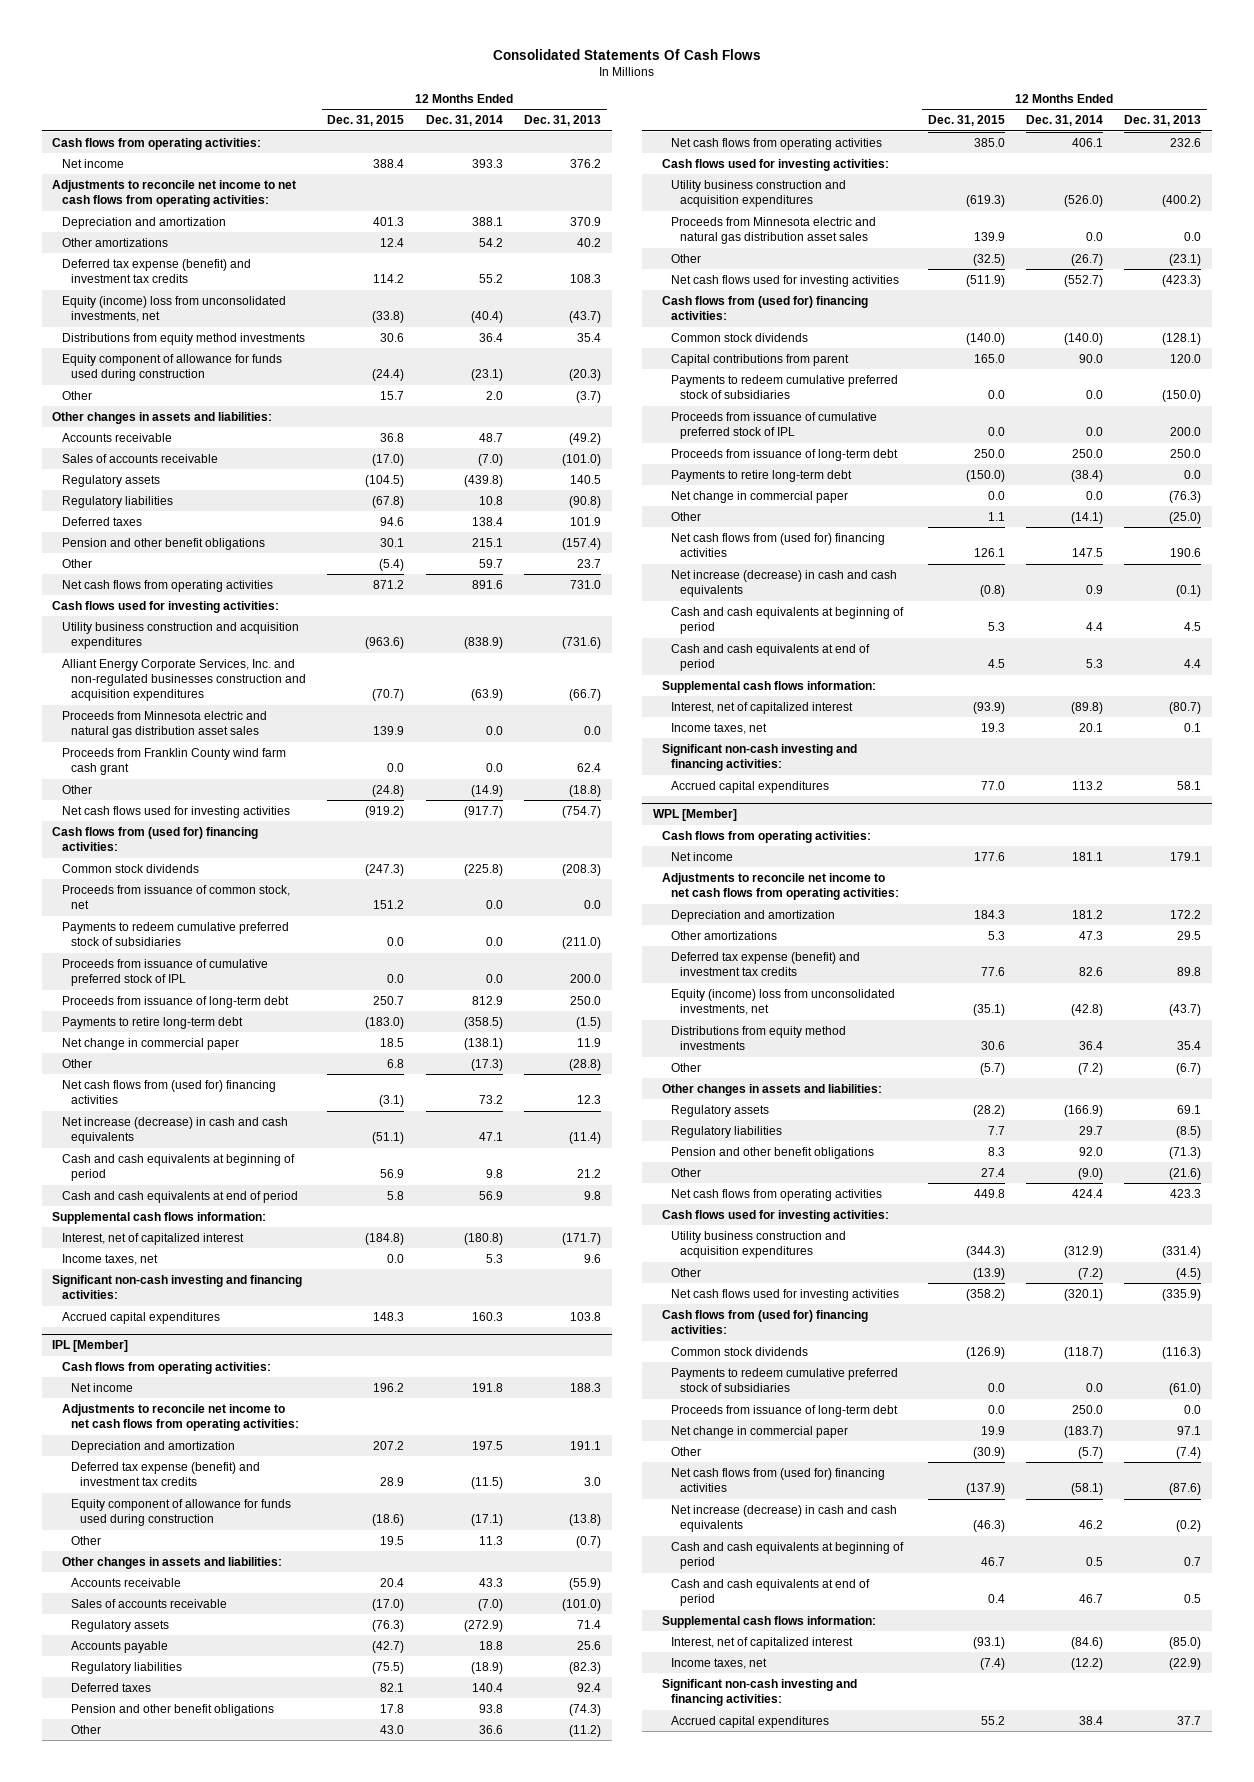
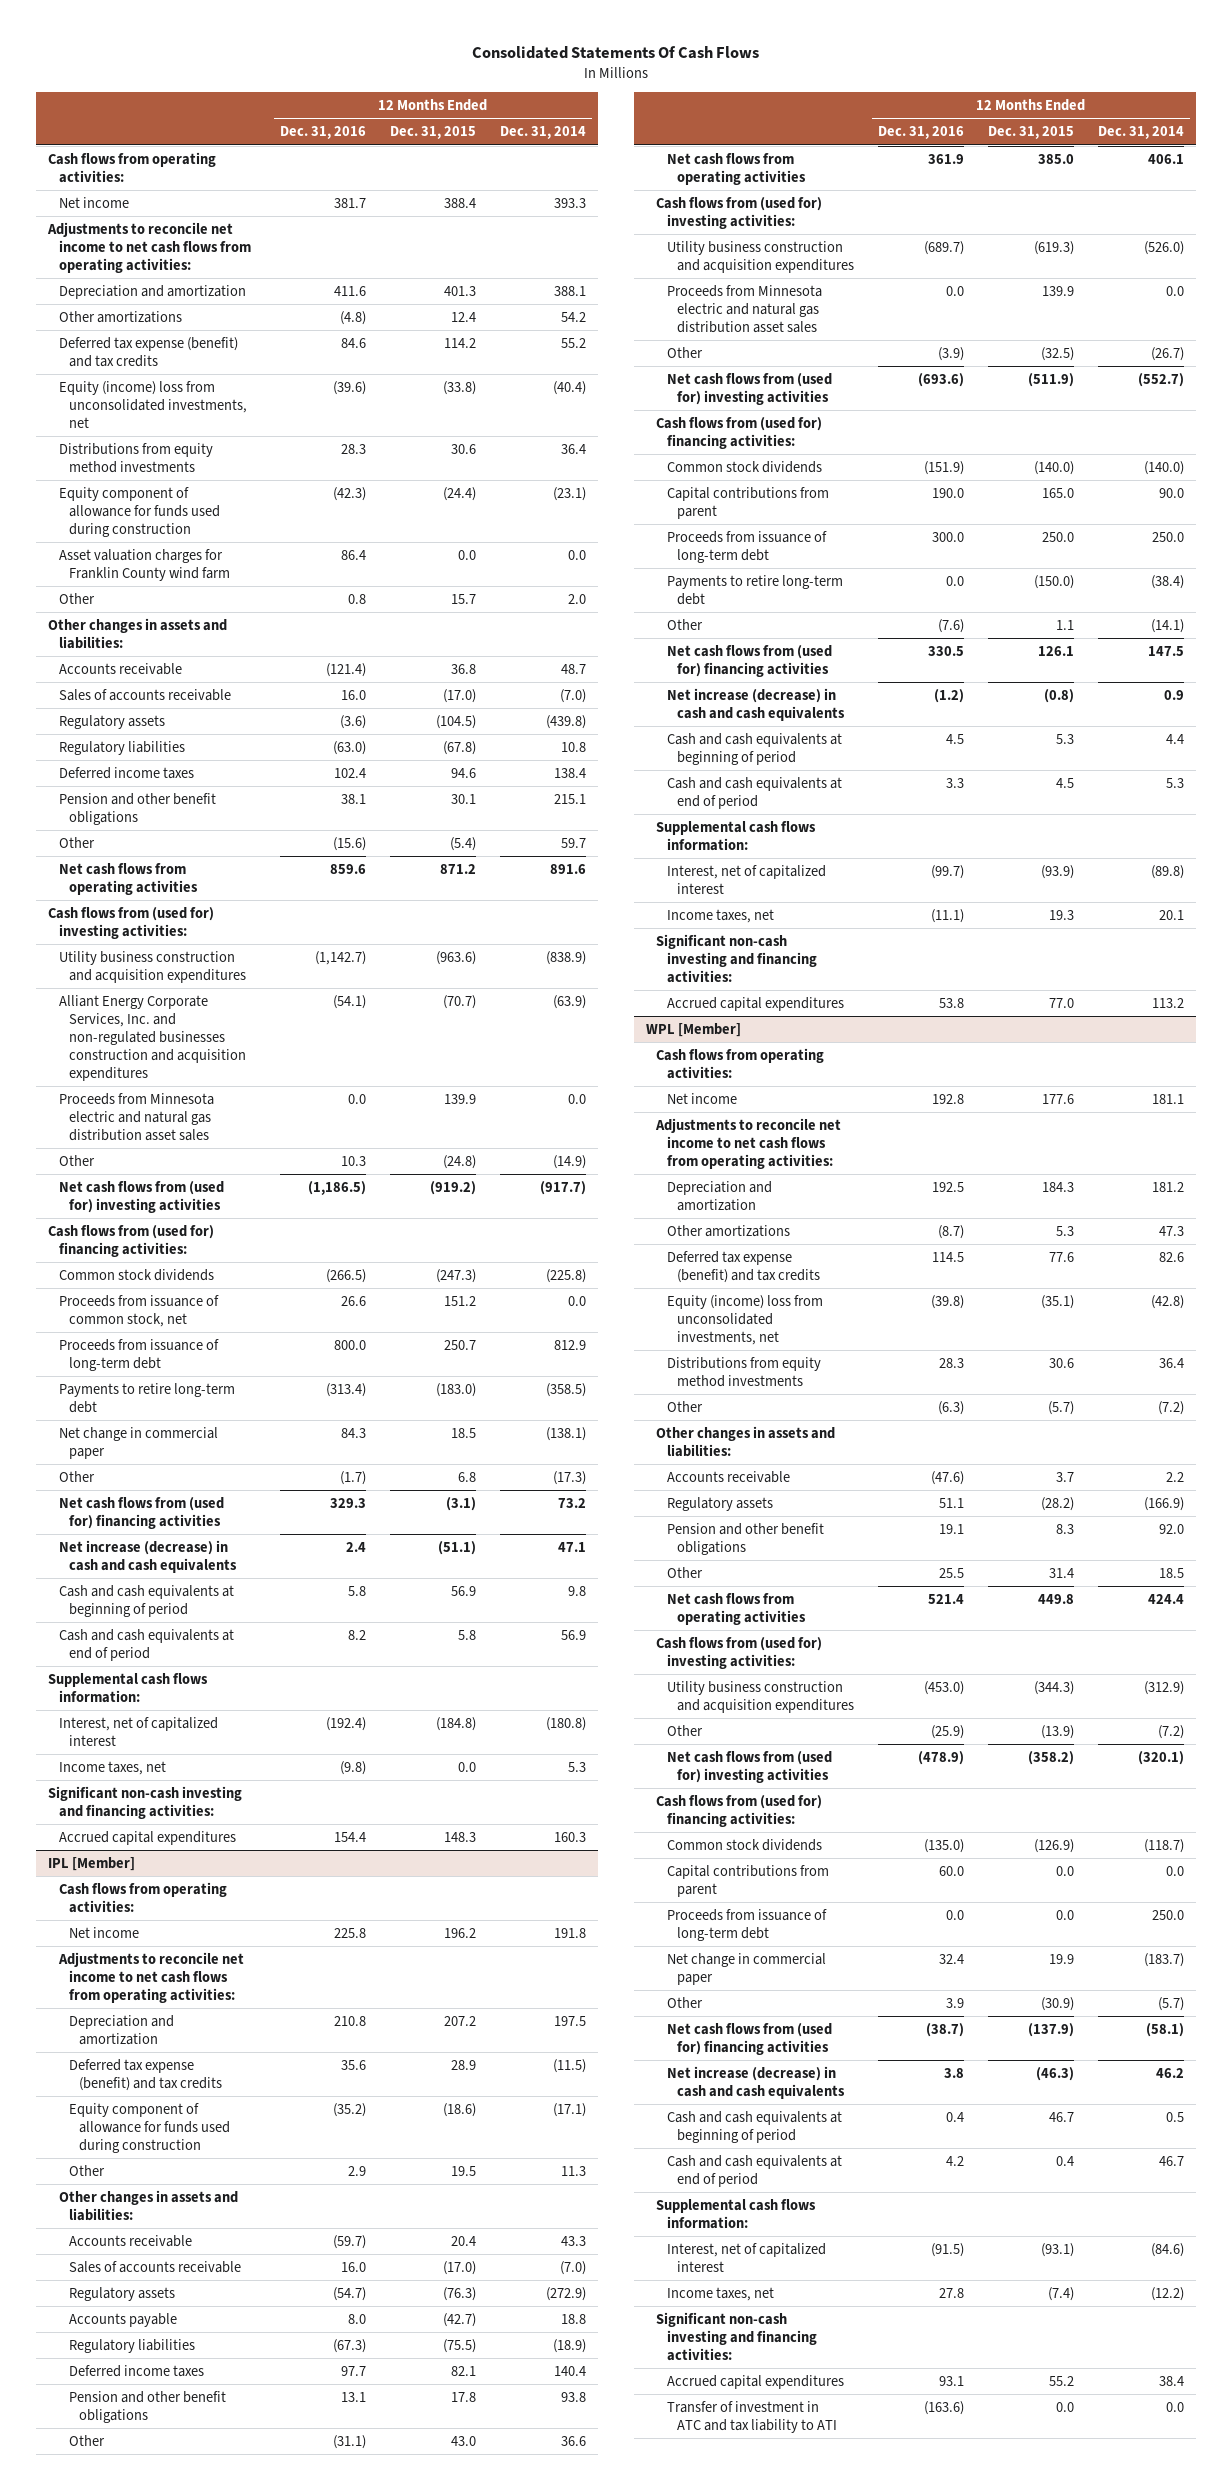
[524,115,602,127] Dec. 31, 2013 -> none
none -> [280,126,367,140] Dec. 31, 2016
[61,258,251,283] Deferred tax expense (benefit) and investment tax credits -> [58,336,238,367] Deferred tax expense (benefit) and tax credits
none -> [58,548,231,581] Asset valuation charges for Franklin County wind farm
[61,516,142,526] Deferred taxes -> [58,766,194,779] Deferred income taxes
[52,600,280,613] Cash flows used for investing activities: -> [48,906,215,939] Cash flows from (used for) investing activities:
[61,747,286,775] Proceeds from Franklin County wind farm cash grant -> none
[61,805,290,818] Net cash flows used for investing activities -> [58,1180,224,1213] Net cash flows from (used for) investing activities
[61,921,289,946] Payments to redeem cumulative preferred stock of subsidiaries -> none
[61,958,268,986] Proceeds from issuance of cumulative preferred stock of IPL -> none
[70,1461,260,1486] Deferred tax expense (benefit) and investment tax credits -> [69,2058,223,2091] Deferred tax expense (benefit) and tax credits
[70,1682,151,1692] Deferred taxes -> [69,2364,205,2377] Deferred income taxes
[661,158,889,171] Cash flows used for investing activities: -> [656,196,823,229] Cash flows from (used for) investing activities:
[671,274,900,287] Net cash flows used for investing activities -> [666,372,832,405] Net cash flows from (used for) investing activities
[671,374,899,399] Payments to redeem cumulative preferred stock of subsidiaries -> none
[671,411,878,439] Proceeds from issuance of cumulative preferred stock of IPL -> none
[671,490,849,503] Net change in commercial paper -> none
[671,951,861,976] Deferred tax expense (benefit) and investment tax credits -> [666,1250,820,1283] Deferred tax expense (benefit) and tax credits
none -> [666,1470,790,1483] Accounts receivable
[671,1125,783,1138] Regulatory liabilities -> none
[980,1167,1005,1177] 27.4 -> [1048,1567,1074,1578] 31.4
[1077,1167,1103,1180] (9.0) -> [1158,1567,1184,1578] 18.5
[661,1209,889,1222] Cash flows used for investing activities: -> [656,1636,823,1669] Cash flows from (used for) investing activities:
[671,1288,900,1301] Net cash flows used for investing activities -> [666,1750,832,1783] Net cash flows from (used for) investing activities
[671,1367,899,1392] Payments to redeem cumulative preferred stock of subsidiaries -> none
none -> [666,1864,829,1897] Capital contributions from parent
none -> [666,2400,837,2433] Transfer of investment in ATC and tax liability to ATI

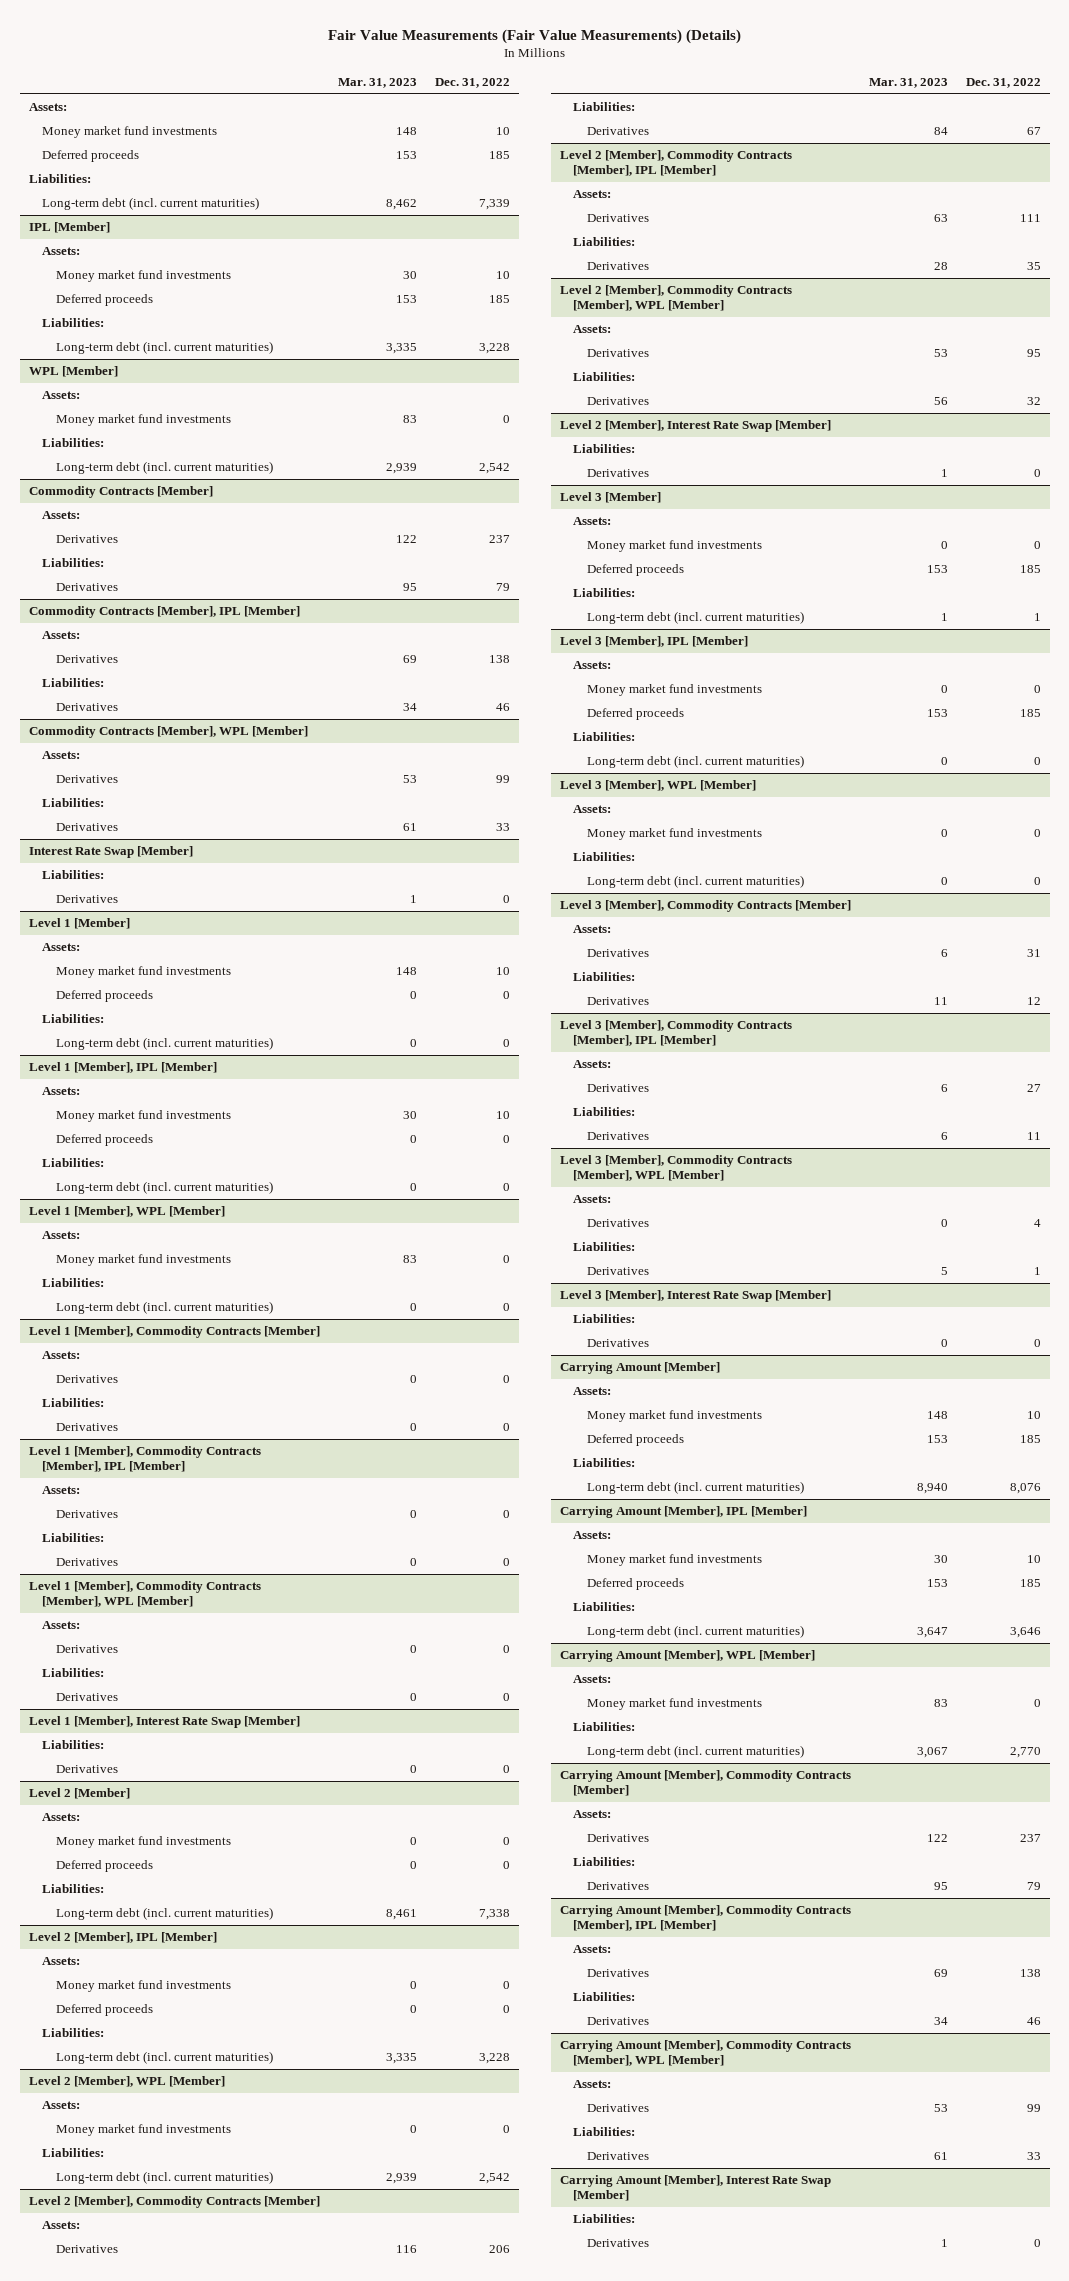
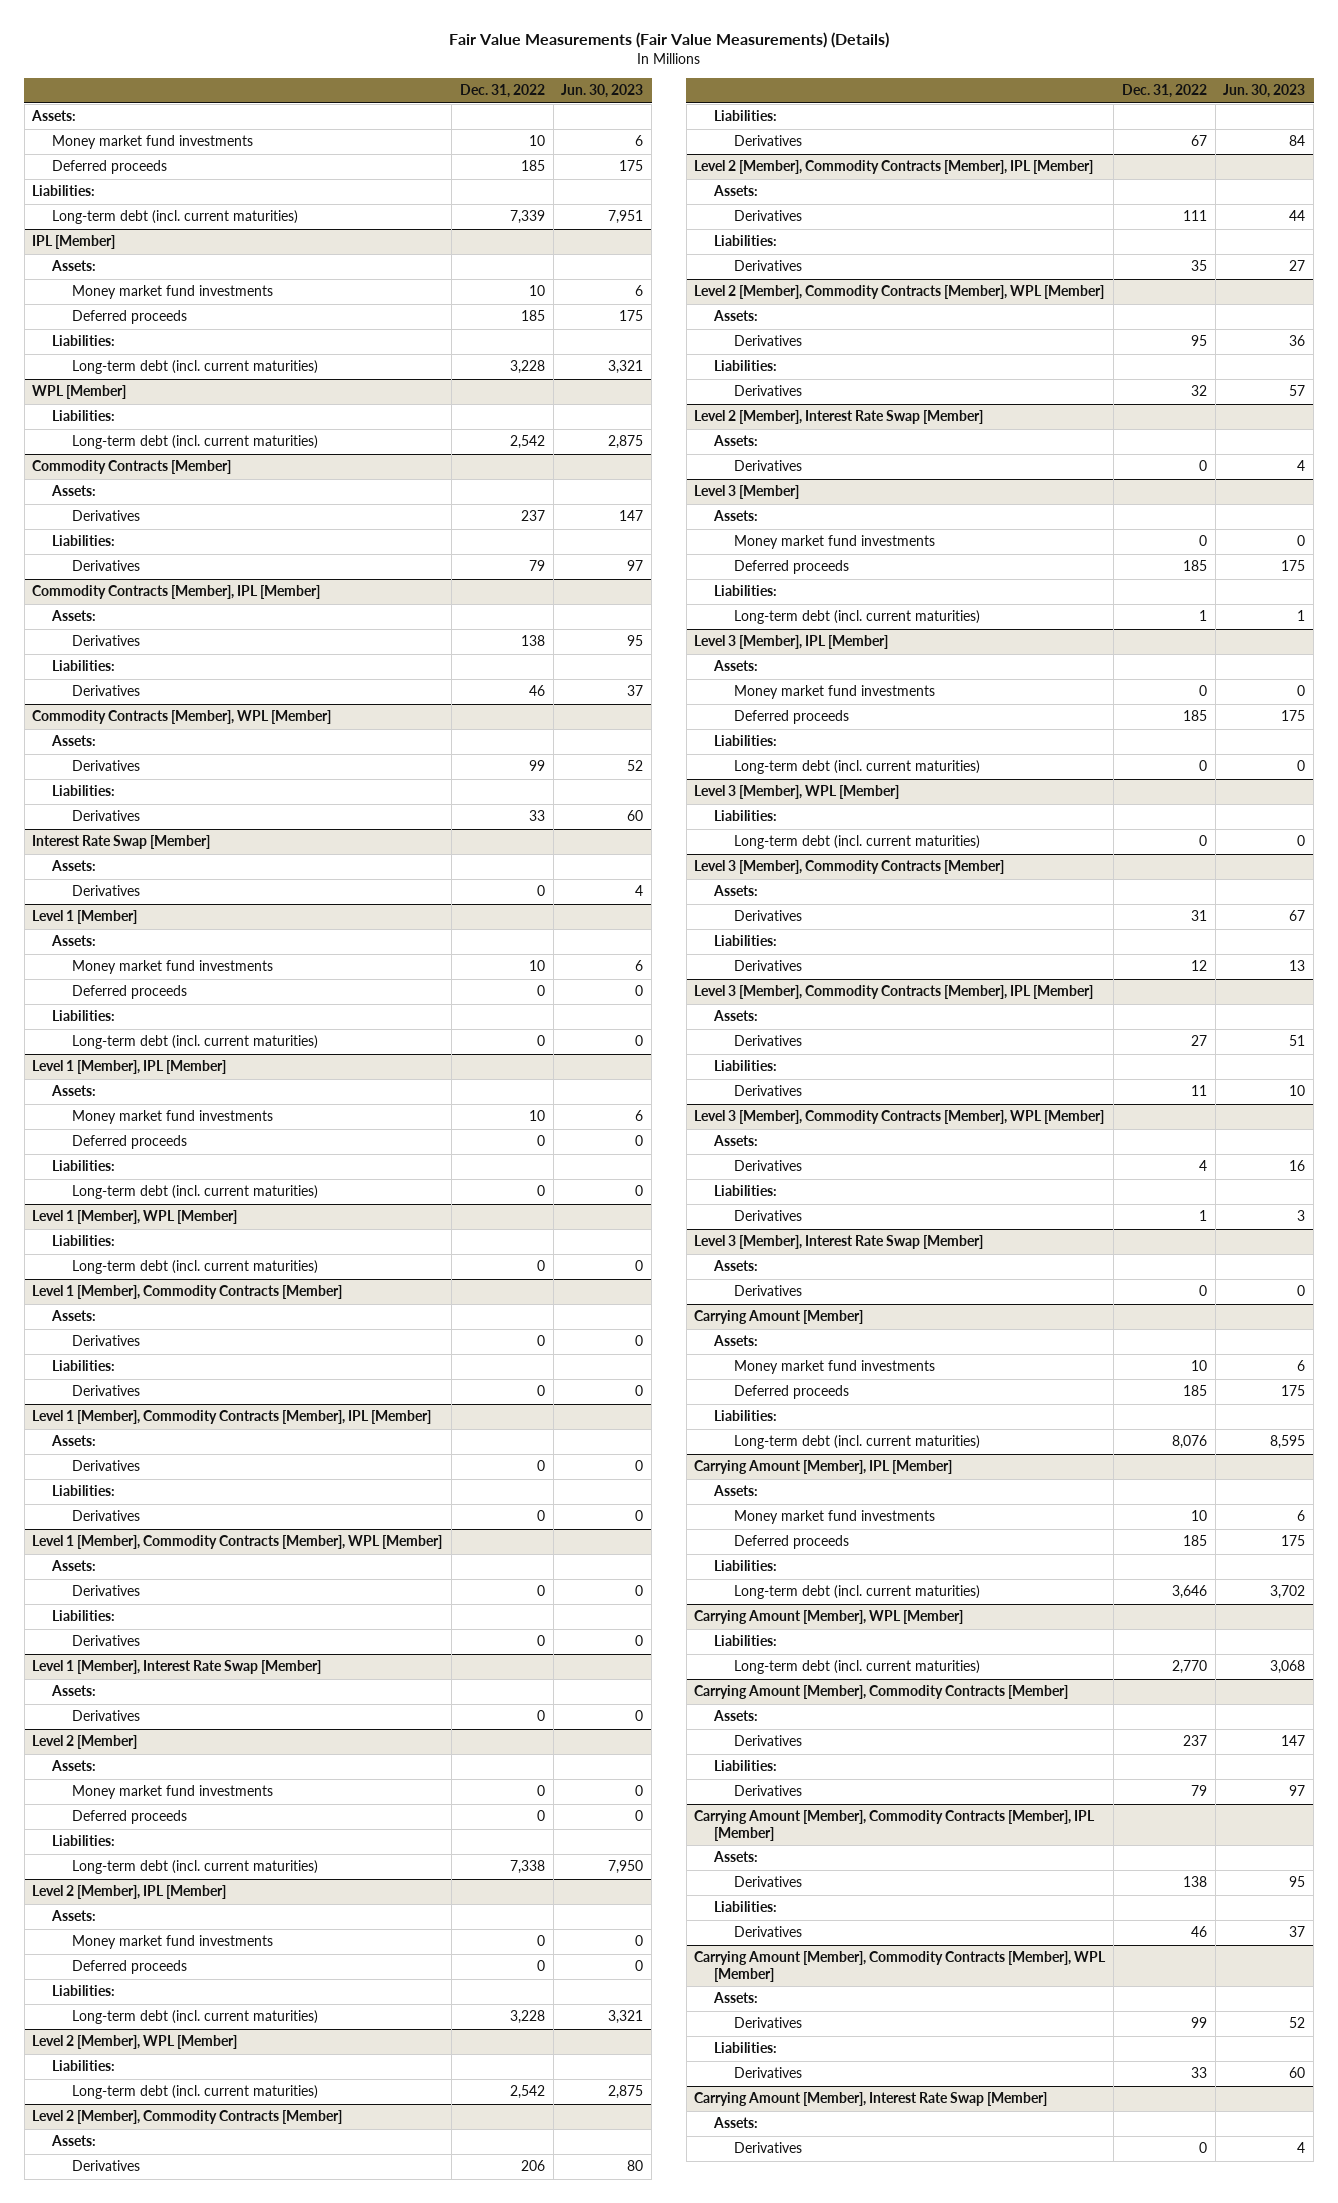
[337,77,417,88] Mar. 31, 2023 -> none
none -> [561,84,644,99] Jun. 30, 2023
[42,391,81,400] Assets: -> none
[55,414,231,427] Money market fund investments -> none
[42,870,105,880] Liabilities: -> none
none -> [51,860,97,872] Assets:
[42,1231,81,1240] Assets: -> none
[55,1254,231,1267] Money market fund investments -> none
[42,1740,105,1750] Liabilities: -> none
none -> [51,1685,97,1697] Assets:
[42,2101,81,2110] Assets: -> none
[55,2124,231,2137] Money market fund investments -> none
[573,444,636,454] Liabilities: -> none
none -> [713,435,759,447] Assets:
[573,805,612,814] Assets: -> none
[586,828,762,841] Money market fund investments -> none
[573,1314,636,1324] Liabilities: -> none
none -> [713,1260,759,1272] Assets:
[573,1675,612,1684] Assets: -> none
[586,1698,762,1711] Money market fund investments -> none
[573,2214,636,2224] Liabilities: -> none
none -> [713,2117,759,2129] Assets:

